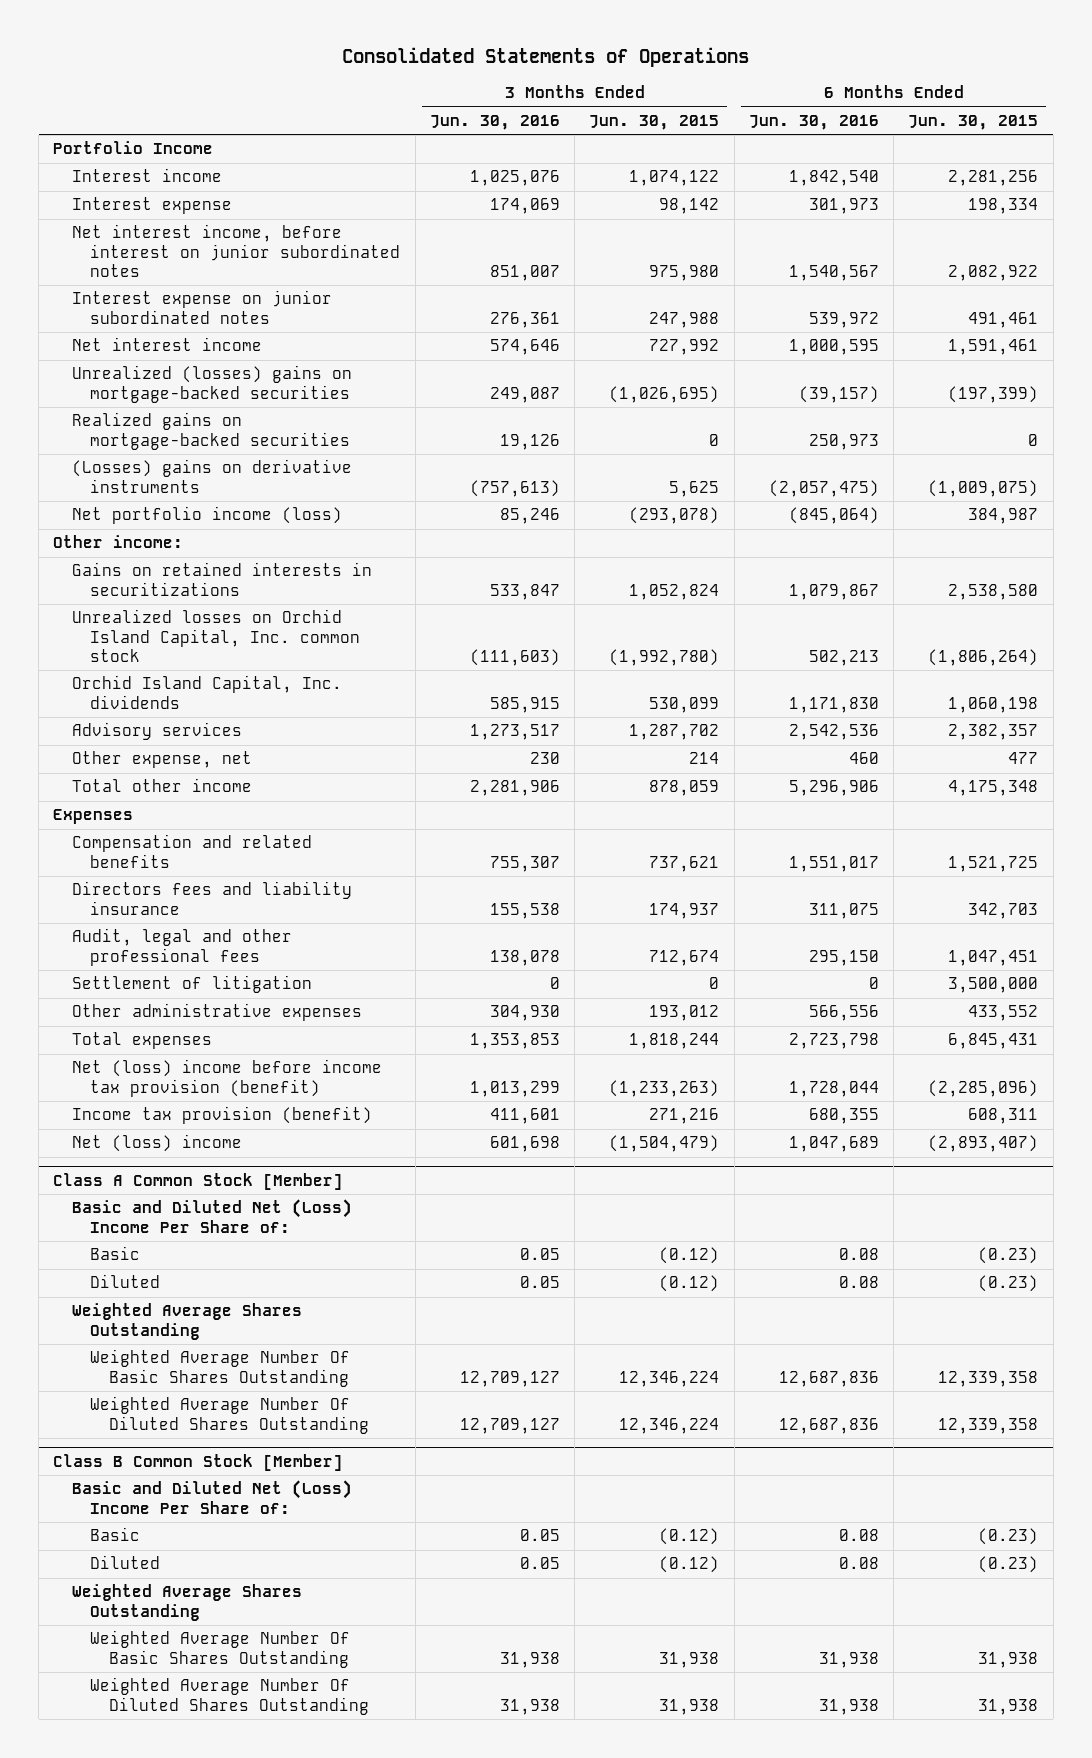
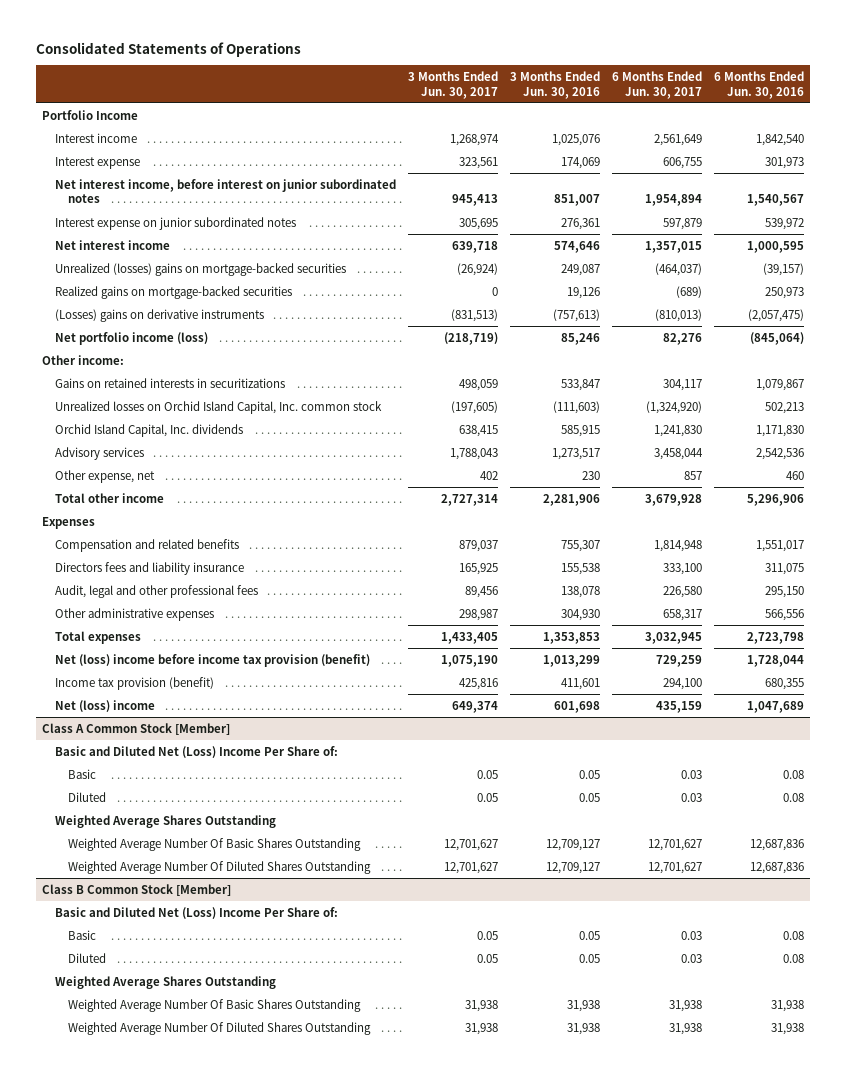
[589,115,720,131] Jun. 30, 2015 -> none
[908,115,1039,131] Jun. 30, 2015 -> none
none -> [407,71,498,99] 3 Months Ended Jun. 30, 2017
none -> [611,71,702,99] 6 Months Ended Jun. 30, 2017
[71,975,312,994] Settlement of litigation -> none

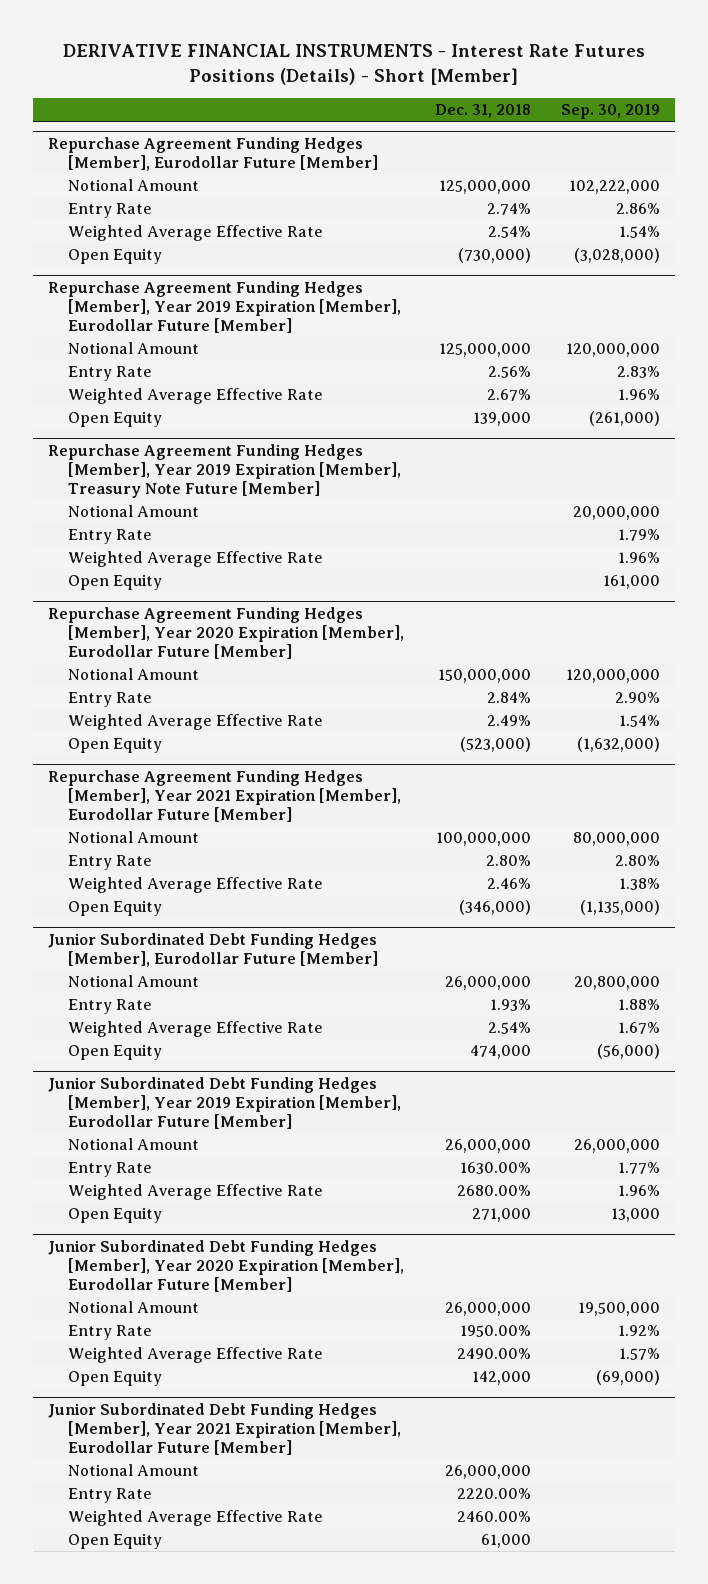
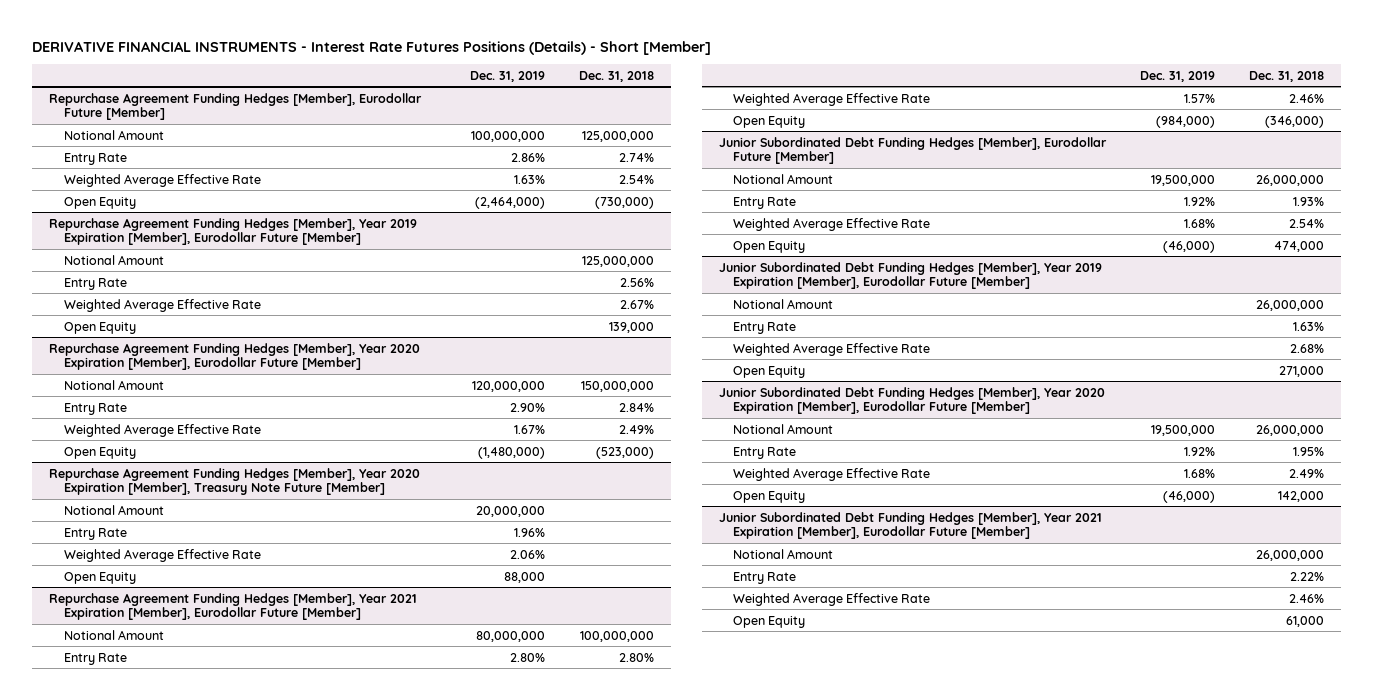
[561,104,661,120] Sep. 30, 2019 -> none
none -> [470,70,546,82] Dec. 31, 2019
[47,443,402,498] Repurchase Agreement Funding Hedges [Member], Year 2019 Expiration [Member], Treasury Note Future [Member] -> none
[68,505,200,518] Notional Amount -> none
[68,529,153,545] Entry Rate -> none
[68,551,324,568] Weighted Average Effective Rate -> none
[68,574,163,591] Open Equity -> none
none -> [49,467,421,496] Repurchase Agreement Funding Hedges [Member], Year 2020 Expiration [Member], Treasury Note Future [Member]
none -> [63,504,164,515] Notional Amount
none -> [63,527,127,540] Entry Rate
none -> [63,548,261,562] Weighted Average Effective Rate
none -> [63,571,136,584] Open Equity
[459,1162,531,1175] 1630.00% -> [1292,321,1324,331] 1.63%
[456,1185,531,1197] 2680.00% -> [1289,343,1324,353] 2.68%
[459,1325,531,1338] 1950.00% -> [1292,446,1324,456] 1.95%
[456,1348,531,1360] 2490.00% -> [1288,468,1324,478] 2.49%
[456,1488,531,1500] 2220.00% -> [1289,571,1324,581] 2.22%
[456,1511,531,1523] 2460.00% -> [1288,593,1324,603] 2.46%

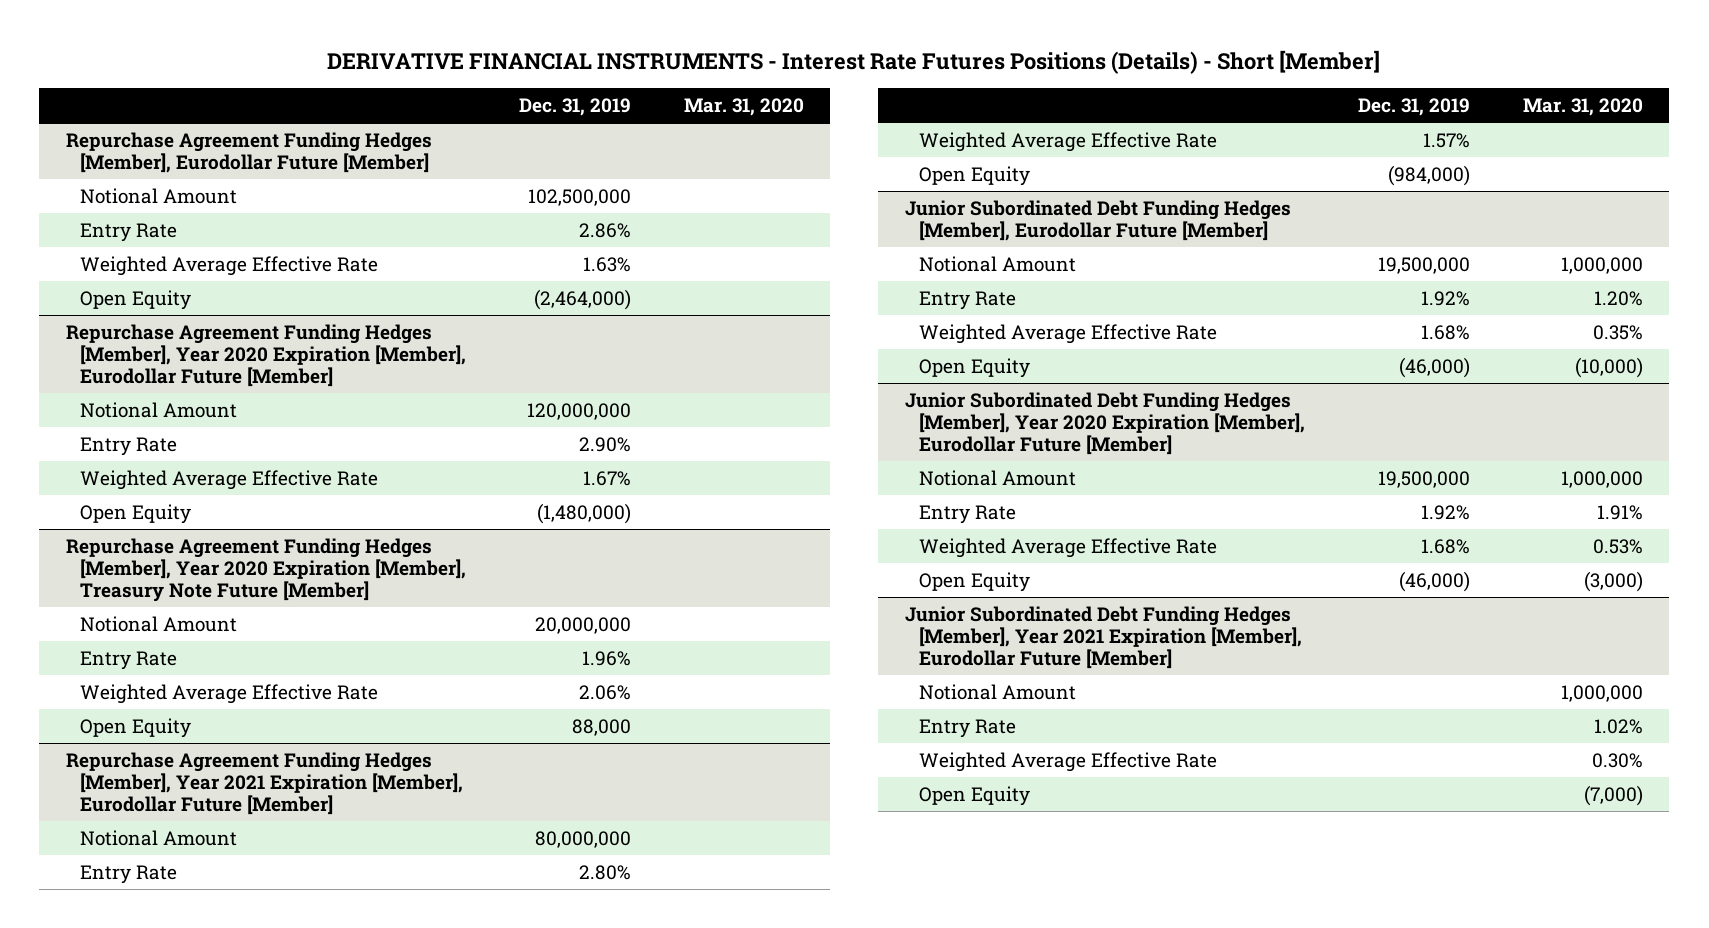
[579,70,655,82] Dec. 31, 2018 -> none
none -> [683,98,804,117] Mar. 31, 2020
[471,130,546,142] 100,000,000 -> [527,188,631,206] 102,500,000
[49,217,418,246] Repurchase Agreement Funding Hedges [Member], Year 2019 Expiration [Member], Eurodollar Future [Member] -> none
[63,254,164,265] Notional Amount -> none
[63,277,127,290] Entry Rate -> none
[63,298,261,312] Weighted Average Effective Rate -> none
[63,321,136,334] Open Equity -> none
[719,261,1103,290] Junior Subordinated Debt Funding Hedges [Member], Year 2019 Expiration [Member], Eurodollar Future [Member] -> none
[733,298,834,309] Notional Amount -> none
[733,321,797,334] Entry Rate -> none
[733,342,931,356] Weighted Average Effective Rate -> none
[733,365,806,378] Open Equity -> none

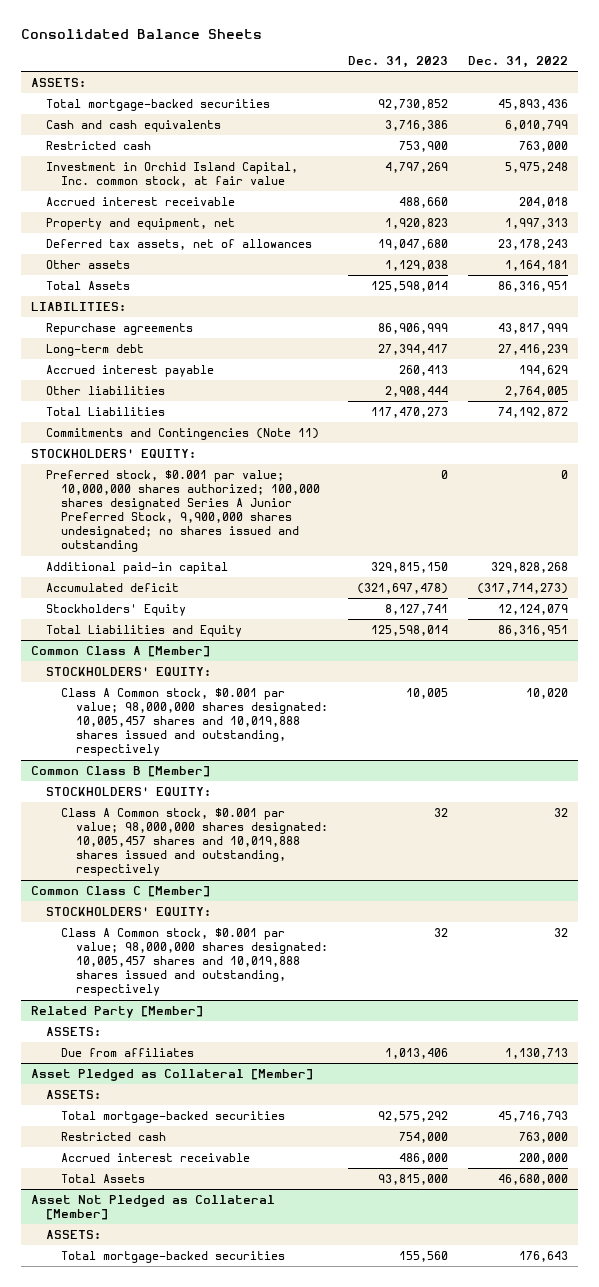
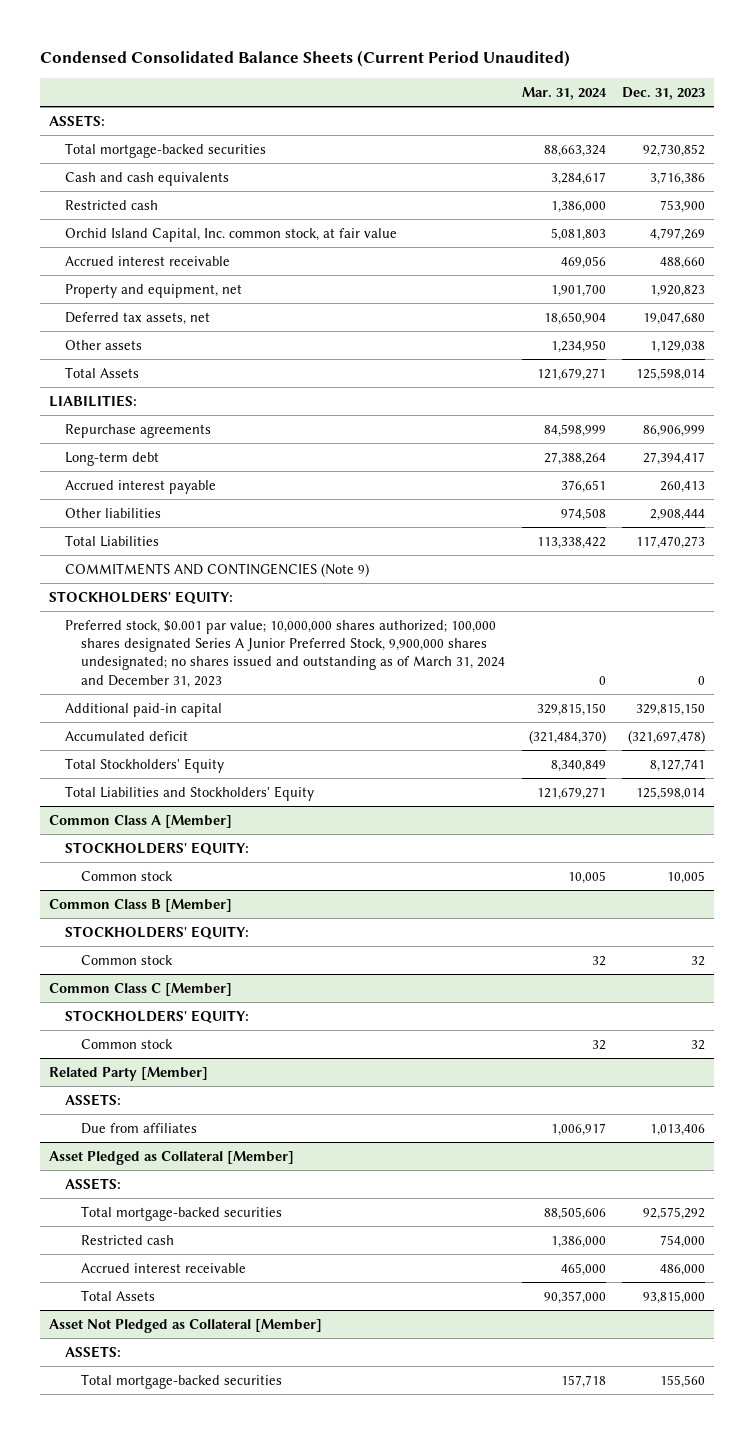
[21,28,263,39] Consolidated Balance Sheets -> [40,50,571,68] Condensed Consolidated Balance Sheets (Current Period Unaudited)
[467,56,568,69] Dec. 31, 2022 -> none
none -> [521,86,607,100] Mar. 31, 2024
[46,161,299,188] Investment in Orchid Island Capital, Inc. common stock, at fair value -> [65,227,398,242] Orchid Island Capital, Inc. common stock, at fair value
[46,238,313,250] Deferred tax assets, net of allowances -> [65,311,211,325] Deferred tax assets, net
[46,427,320,440] Commitments and Contingencies (Note 11) -> [65,562,370,577] COMMITMENTS AND CONTINGENCIES (Note 9)
[46,469,321,553] Preferred stock, $0.001 par value; 10,000,000 shares authorized; 100,000 shares designated Series A Junior Preferred Stock, 9,900,000 shares undesignated; no shares issued and outstanding -> [65,619,506,688] Preferred stock, $0.001 par value; 10,000,000 shares authorized; 100,000 shares designated Series A Junior Preferred Stock, 9,900,000 shares undesignated; no shares issued and outstanding as of March 31, 2024 and December 31, 2023
[46,603,187,616] Stockholders' Equity -> [65,757,225,773] Total Stockholders' Equity
[46,624,243,637] Total Liabilities and Equity -> [65,785,315,801] Total Liabilities and Stockholders' Equity
[61,687,328,757] Class A Common stock, $0.001 par value; 98,000,000 shares designated: 10,005,457 shares and 10,019,888 shares issued and outstanding, respectively -> [81,870,174,881] Common stock
[61,807,328,877] Class A Common stock, $0.001 par value; 98,000,000 shares designated: 10,005,457 shares and 10,019,888 shares issued and outstanding, respectively -> [81,954,174,965] Common stock
[61,927,328,997] Class A Common stock, $0.001 par value; 98,000,000 shares designated: 10,005,457 shares and 10,019,888 shares issued and outstanding, respectively -> [81,1038,174,1049] Common stock

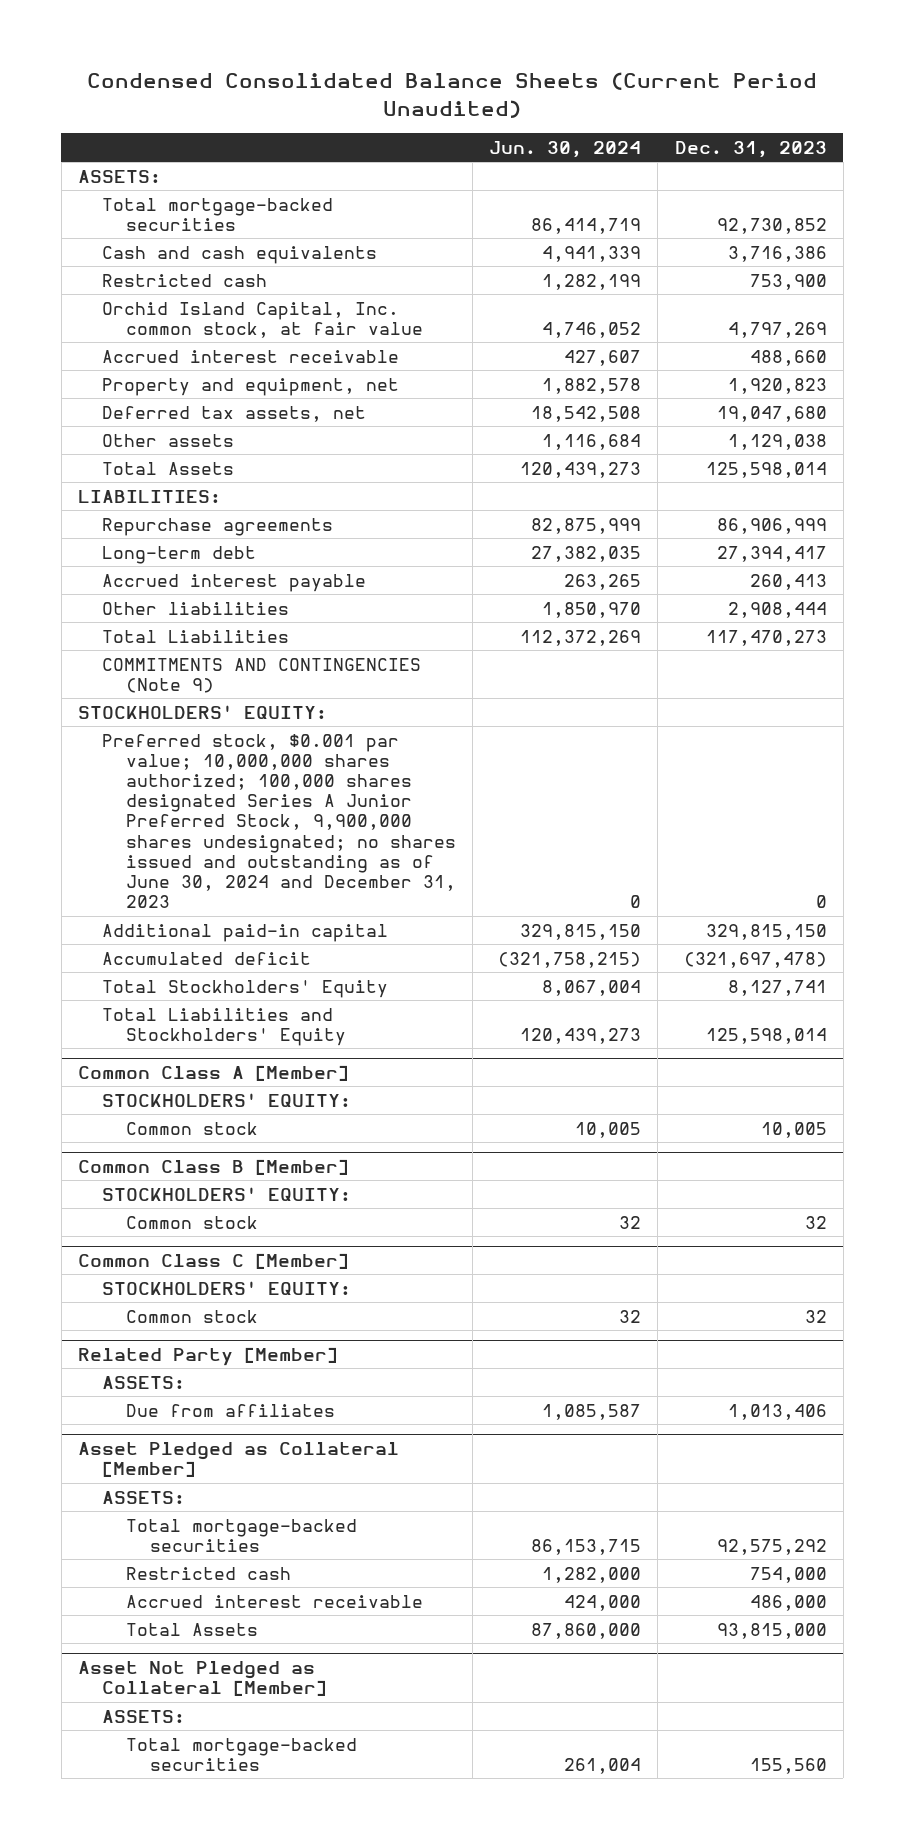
[521,86,607,100] Mar. 31, 2024 -> none
none -> [489,140,642,158] Jun. 30, 2024
[65,619,506,688] Preferred stock, $0.001 par value; 10,000,000 shares authorized; 100,000 shares designated Series A Junior Preferred Stock, 9,900,000 shares undesignated; no shares issued and outstanding as of March 31, 2024 and December 31, 2023 -> [101,733,456,909] Preferred stock, $0.001 par value; 10,000,000 shares authorized; 100,000 shares designated Series A Junior Preferred Stock, 9,900,000 shares undesignated; no shares issued and outstanding as of June 30, 2024 and December 31, 2023

